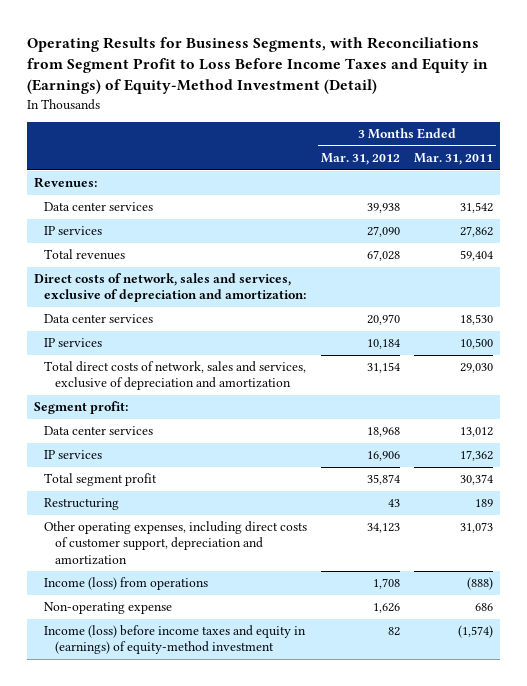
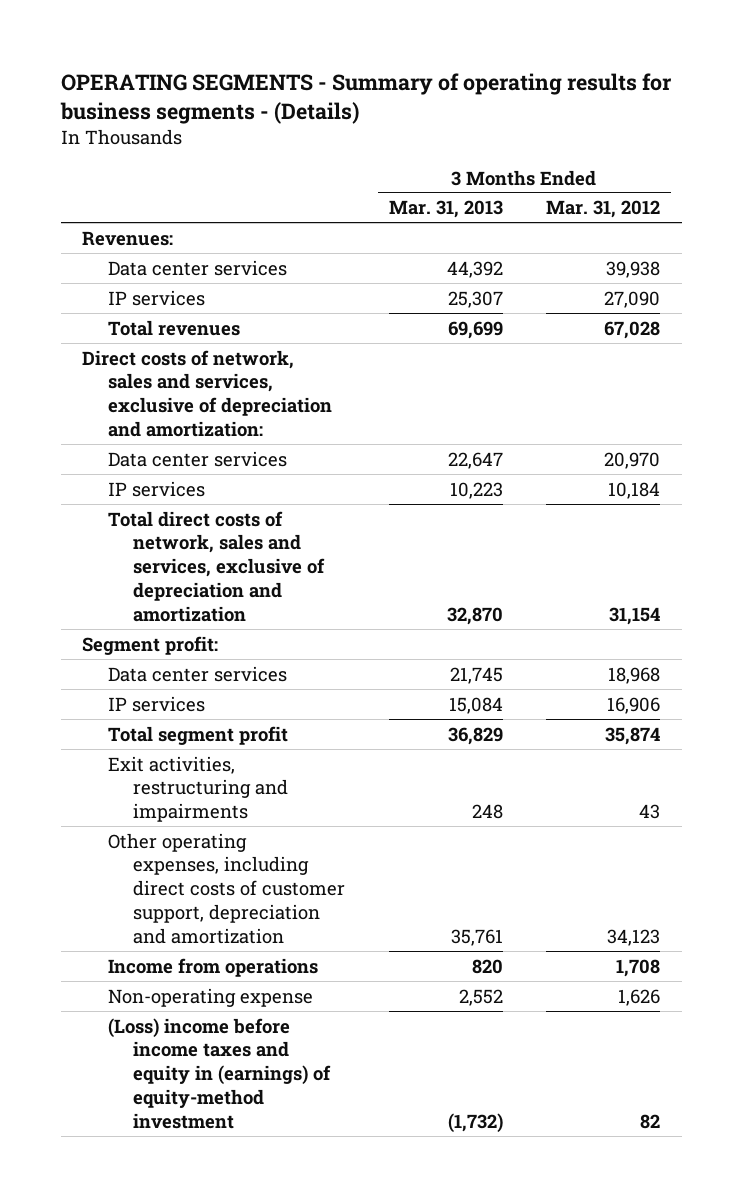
[26,36,488,95] Operating Results for Business Segments, with Reconciliations from Segment Profit to Loss Before Income Taxes and Equity in (Earnings) of Equity-Method Investment (Detail) -> [59,72,672,124] OPERATING SEGMENTS - Summary of operating results for business segments - (Details)
[413,153,493,166] Mar. 31, 2011 -> none
none -> [388,200,503,219] Mar. 31, 2013
[44,498,120,511] Restructuring -> none
none -> [107,755,289,823] Exit activities, restructuring and impairments
[44,577,209,591] Income (loss) from operations -> [107,957,318,977] Income from operations
[44,625,307,655] Income (loss) before income taxes and equity in (earnings) of equity-method investment -> [107,1017,332,1129] (Loss) income before income taxes and equity in (earnings) of equity-method investment

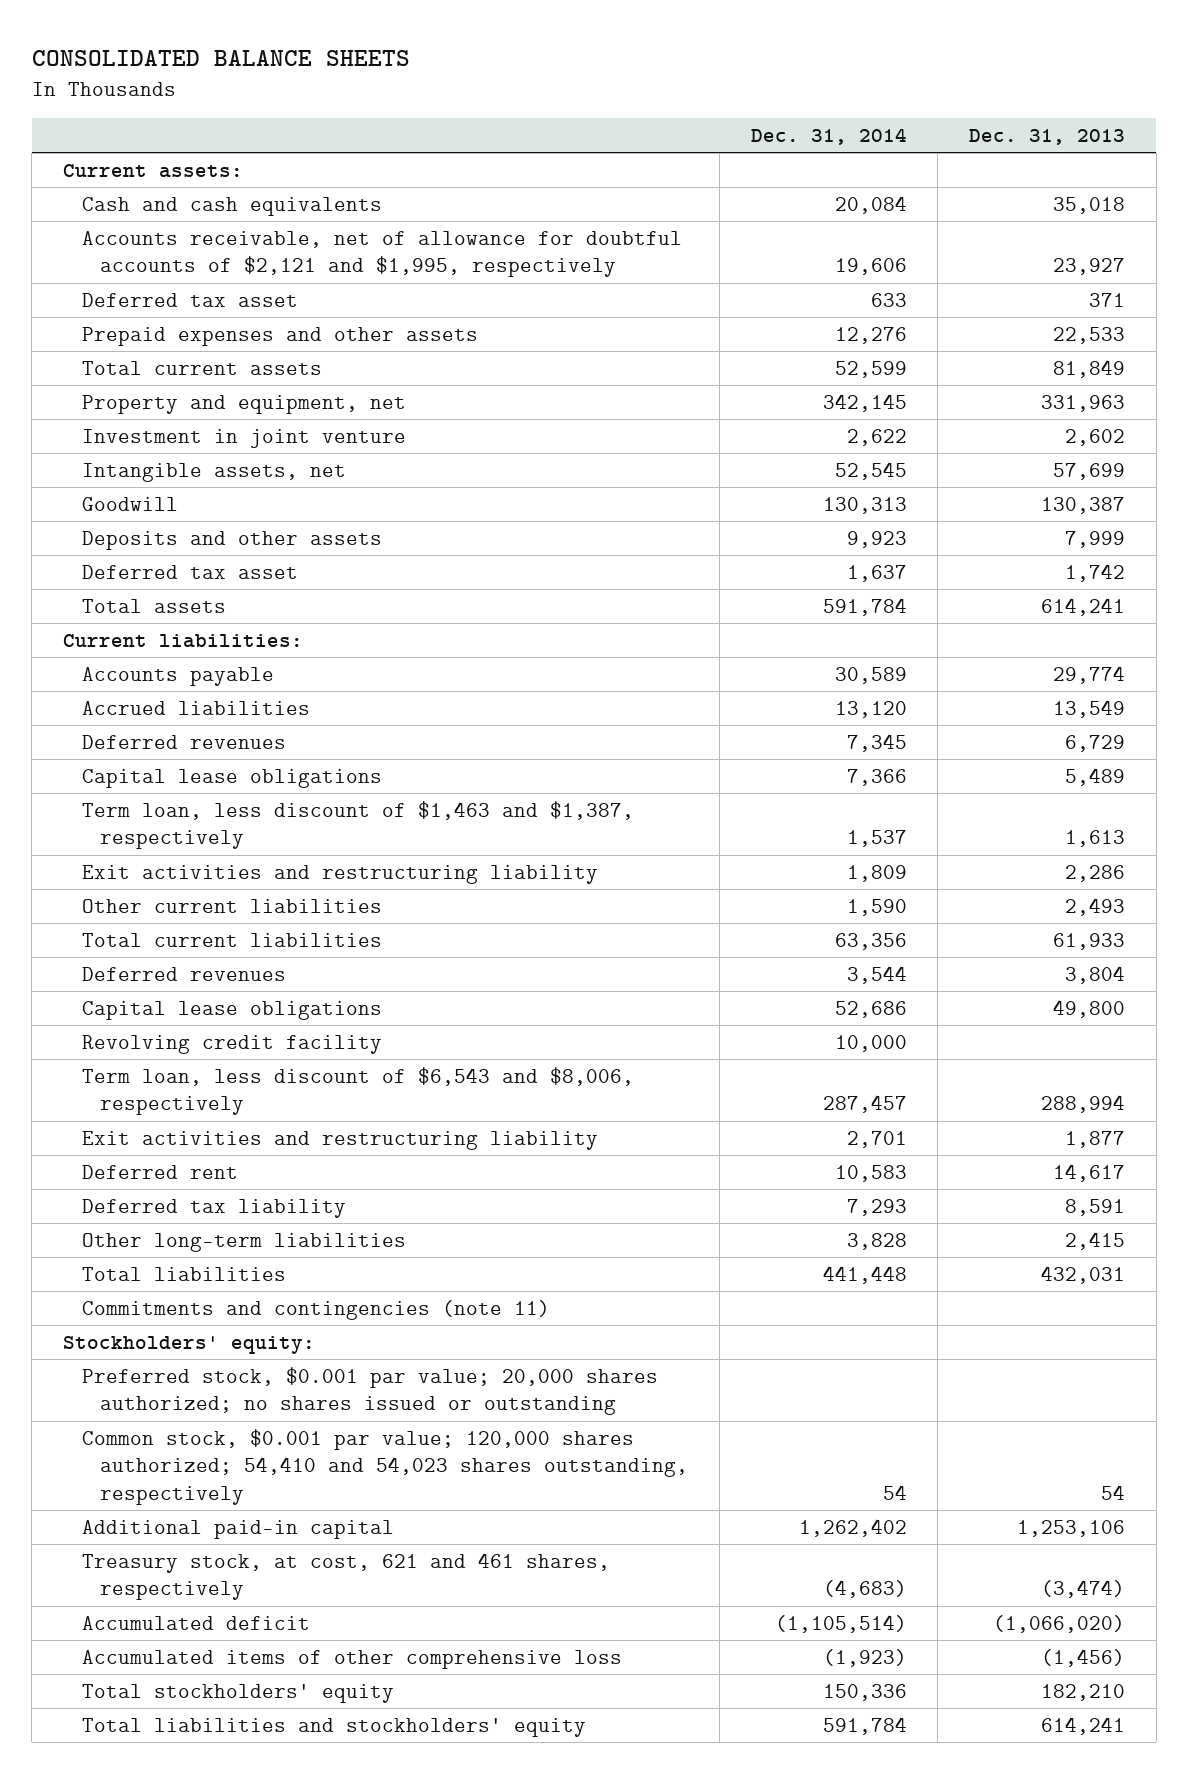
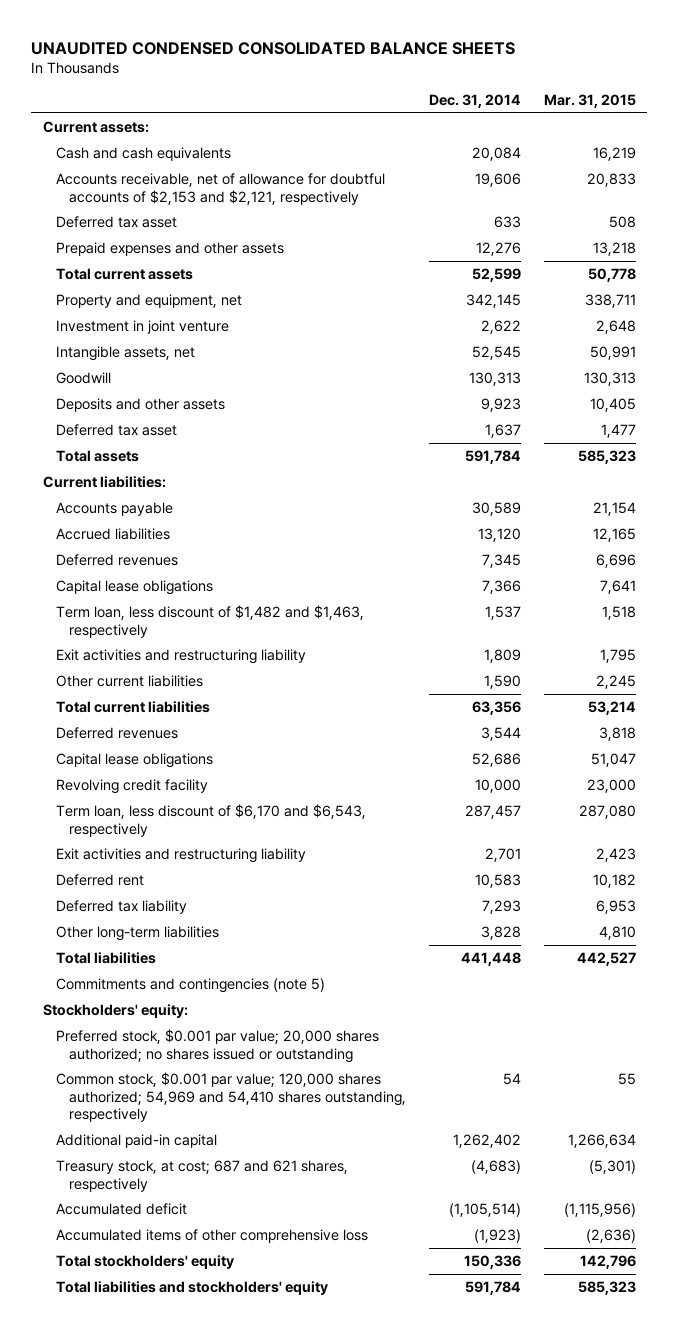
[31,50,410,67] CONSOLIDATED BALANCE SHEETS -> [31,41,516,55] UNAUDITED CONDENSED CONSOLIDATED BALANCE SHEETS
[969,129,1126,146] Dec. 31, 2013 -> none
none -> [543,94,636,109] Mar. 31, 2015
[81,230,682,278] Accounts receivable, net of allowance for doubtful accounts of $2,121 and $1,995, respectively -> [55,172,385,205] Accounts receivable, net of allowance for doubtful accounts of $2,153 and $2,121, respectively
[81,800,634,850] Term loan, less discount of $1,463 and $1,387, respectively -> [55,604,364,638] Term loan, less discount of $1,482 and $1,463, respectively
[81,1066,634,1116] Term loan, less discount of $6,543 and $8,006, respectively -> [55,803,366,837] Term loan, less discount of $6,170 and $6,543, respectively
[81,1299,550,1320] Commitments and contingencies (note 11) -> [55,977,325,993] Commitments and contingencies (note 5)
[81,1428,689,1505] Common stock, $0.001 par value; 120,000 shares authorized; 54,410 and 54,023 shares outstanding, respectively -> [55,1071,406,1123] Common stock, $0.001 par value; 120,000 shares authorized; 54,969 and 54,410 shares outstanding, respectively
[81,1552,610,1601] Treasury stock, at cost, 621 and 461 shares, respectively -> [55,1159,348,1192] Treasury stock, at cost; 687 and 621 shares, respectively

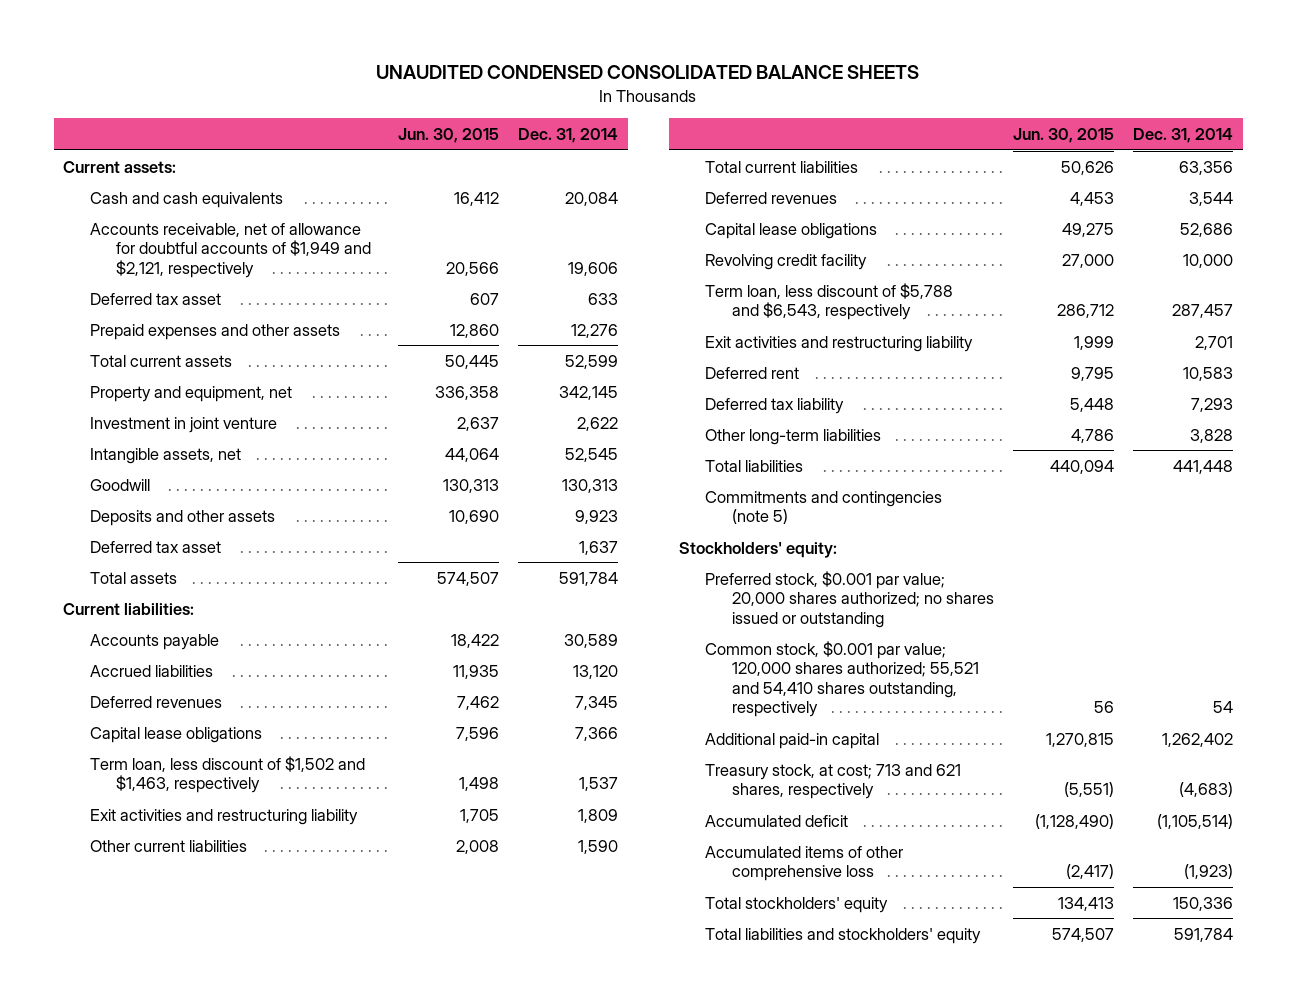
[543,94,636,109] Mar. 31, 2015 -> none
none -> [397,128,499,144] Jun. 30, 2015
[55,172,385,205] Accounts receivable, net of allowance for doubtful accounts of $2,153 and $2,121, respectively -> [89,222,372,278] Accounts receivable, net of allowance for doubtful accounts of $1,949 and $2,121, respectively
[55,604,364,638] Term loan, less discount of $1,482 and $1,463, respectively -> [89,755,365,794] Term loan, less discount of $1,502 and $1,463, respectively
[55,803,366,837] Term loan, less discount of $6,170 and $6,543, respectively -> [705,282,954,321] Term loan, less discount of $5,788 and $6,543, respectively
[55,1071,406,1123] Common stock, $0.001 par value; 120,000 shares authorized; 54,969 and 54,410 shares outstanding, respectively -> [705,640,979,718] Common stock, $0.001 par value; 120,000 shares authorized; 55,521 and 54,410 shares outstanding, respectively
[55,1159,348,1192] Treasury stock, at cost; 687 and 621 shares, respectively -> [705,763,962,800] Treasury stock, at cost; 713 and 621 shares, respectively

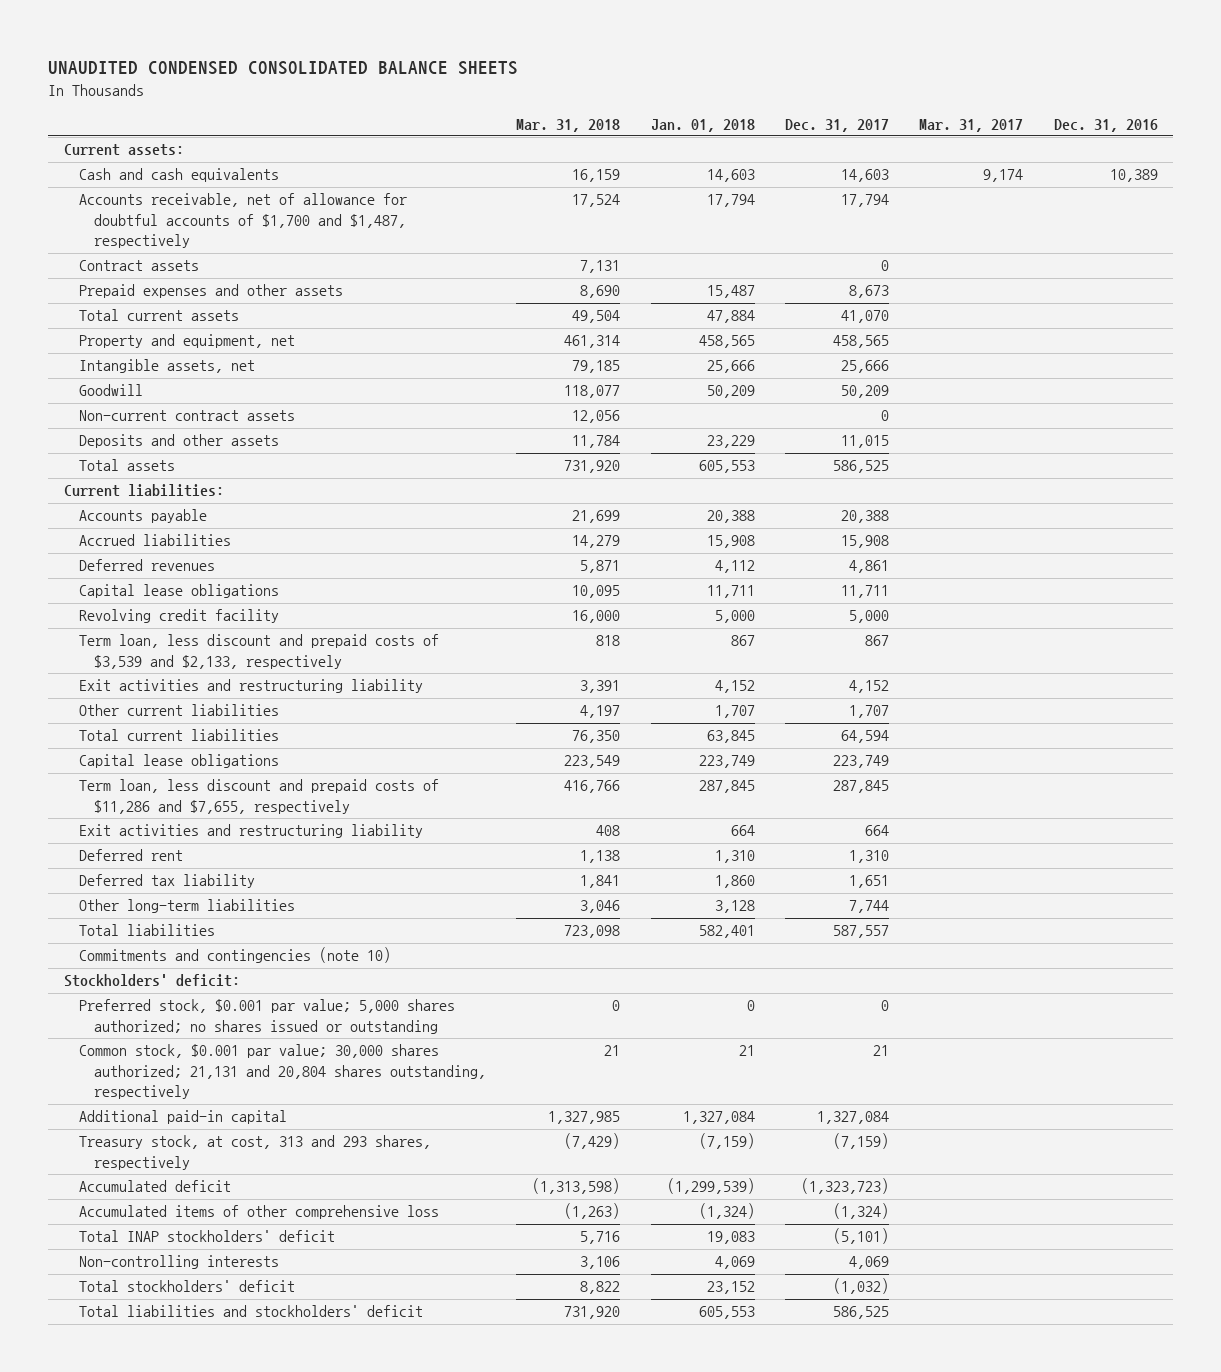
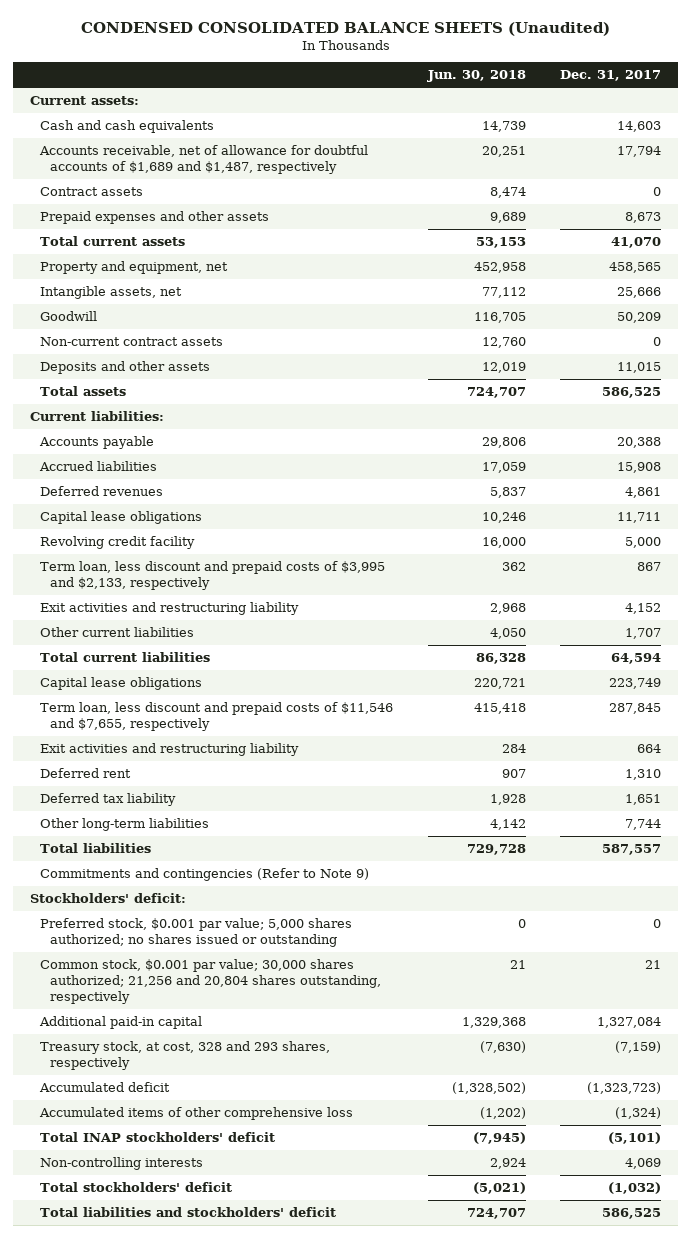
[48,61,519,76] UNAUDITED CONDENSED CONSOLIDATED BALANCE SHEETS -> [80,21,610,36] CONDENSED CONSOLIDATED BALANCE SHEETS (Unaudited)
[516,118,621,132] Mar. 31, 2018 -> none
[650,118,755,132] Jan. 01, 2018 -> none
[919,118,1024,132] Mar. 31, 2017 -> none
[1053,118,1158,132] Dec. 31, 2016 -> none
none -> [426,70,526,83] Jun. 30, 2018
[78,193,407,249] Accounts receivable, net of allowance for doubtful accounts of $1,700 and $1,487, respectively -> [39,145,369,175] Accounts receivable, net of allowance for doubtful accounts of $1,689 and $1,487, respectively
[78,634,439,669] Term loan, less discount and prepaid costs of $3,539 and $2,133, respectively -> [40,561,386,591] Term loan, less discount and prepaid costs of $3,995 and $2,133, respectively
[78,779,439,814] Term loan, less discount and prepaid costs of $11,286 and $7,655, respectively -> [40,702,394,732] Term loan, less discount and prepaid costs of $11,546 and $7,655, respectively
[78,947,391,964] Commitments and contingencies (note 10) -> [40,868,370,882] Commitments and contingencies (Refer to Note 9)
[78,1044,487,1100] Common stock, $0.001 par value; 30,000 shares authorized; 21,131 and 20,804 shares outstanding, respectively -> [40,959,381,1005] Common stock, $0.001 par value; 30,000 shares authorized; 21,256 and 20,804 shares outstanding, respectively
[78,1135,431,1170] Treasury stock, at cost, 313 and 293 shares, respectively -> [40,1041,331,1071] Treasury stock, at cost, 328 and 293 shares, respectively

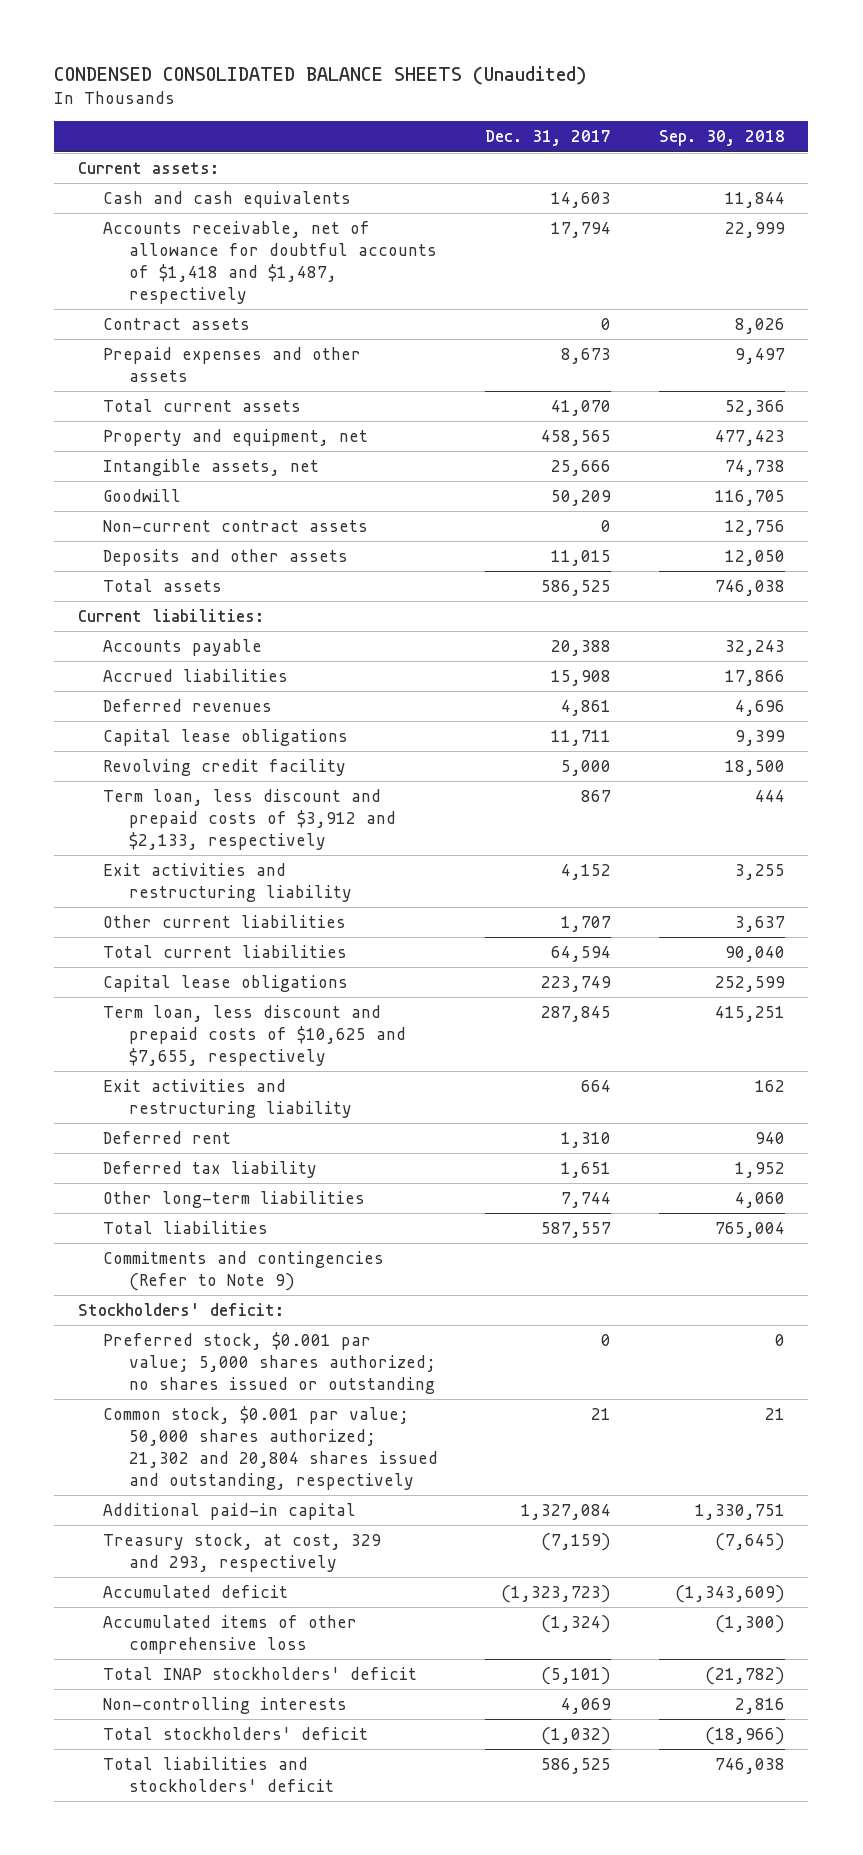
[426,70,526,83] Jun. 30, 2018 -> none
none -> [658,130,785,147] Sep. 30, 2018
[39,145,369,175] Accounts receivable, net of allowance for doubtful accounts of $1,689 and $1,487, respectively -> [103,221,437,305] Accounts receivable, net of allowance for doubtful accounts of $1,418 and $1,487, respectively
[40,561,386,591] Term loan, less discount and prepaid costs of $3,995 and $2,133, respectively -> [103,789,396,851] Term loan, less discount and prepaid costs of $3,912 and $2,133, respectively
[40,702,394,732] Term loan, less discount and prepaid costs of $11,546 and $7,655, respectively -> [103,1005,406,1067] Term loan, less discount and prepaid costs of $10,625 and $7,655, respectively
[40,959,381,1005] Common stock, $0.001 par value; 30,000 shares authorized; 21,256 and 20,804 shares outstanding, respectively -> [103,1406,438,1491] Common stock, $0.001 par value; 50,000 shares authorized; 21,302 and 20,804 shares issued and outstanding, respectively
[40,1041,331,1071] Treasury stock, at cost, 328 and 293 shares, respectively -> [103,1533,382,1573] Treasury stock, at cost, 329 and 293, respectively

